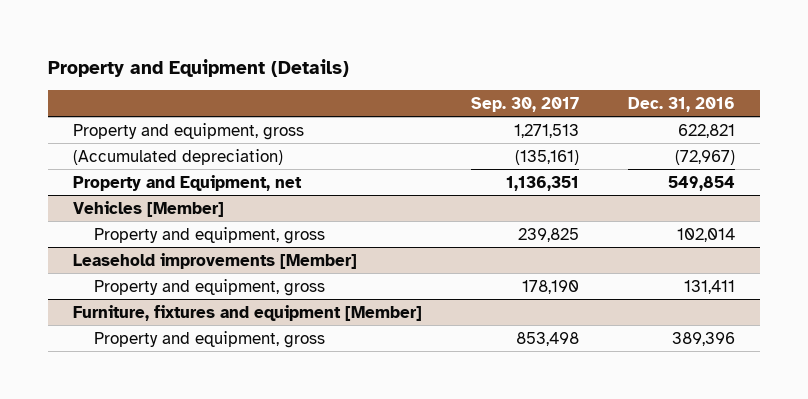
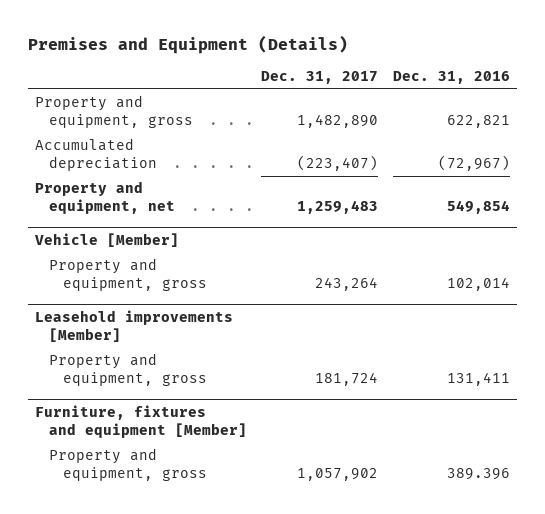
[47,58,349,77] Property and Equipment (Details) -> [27,34,348,54] Premises and Equipment (Details)
[470,97,579,113] Sep. 30, 2017 -> none
none -> [261,71,379,85] Dec. 31, 2017
[72,148,283,165] (Accumulated depreciation) -> [35,138,158,172] Accumulated depreciation
[72,174,302,191] Property and Equipment, net -> [35,181,176,215] Property and equipment, net
[72,200,224,217] Vehicles [Member] -> [35,233,180,248] Vehicle [Member]
[672,331,736,346] 389,396 -> [446,468,510,481] 389.396

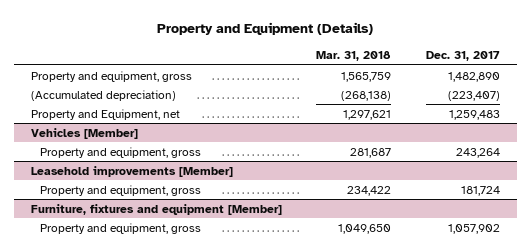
[27,34,348,54] Premises and Equipment (Details) -> [157,22,374,36] Property and Equipment (Details)
[392,71,510,85] Dec. 31, 2016 -> none
none -> [316,51,392,62] Mar. 31, 2018
[35,138,158,172] Accumulated depreciation -> [31,89,177,101] (Accumulated depreciation)
[35,181,176,215] Property and equipment, net -> [31,108,181,120] Property and Equipment, net
[35,233,180,248] Vehicle [Member] -> [31,127,139,139] Vehicles [Member]

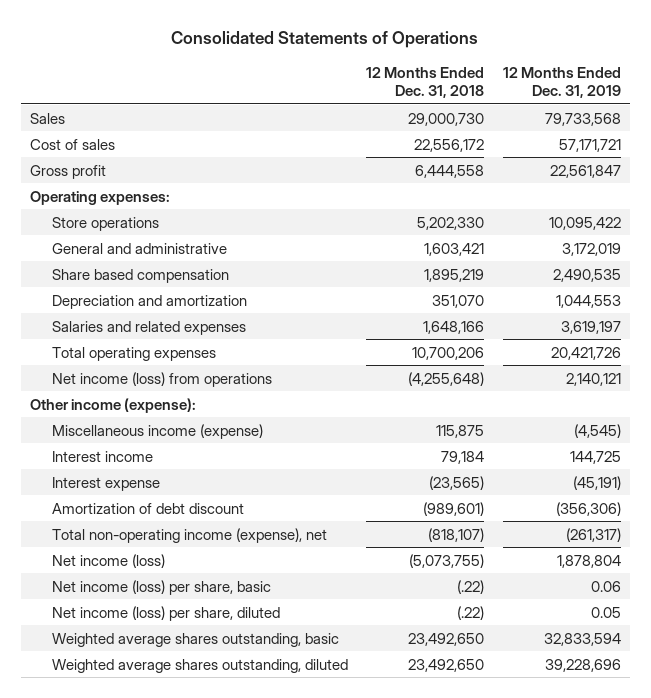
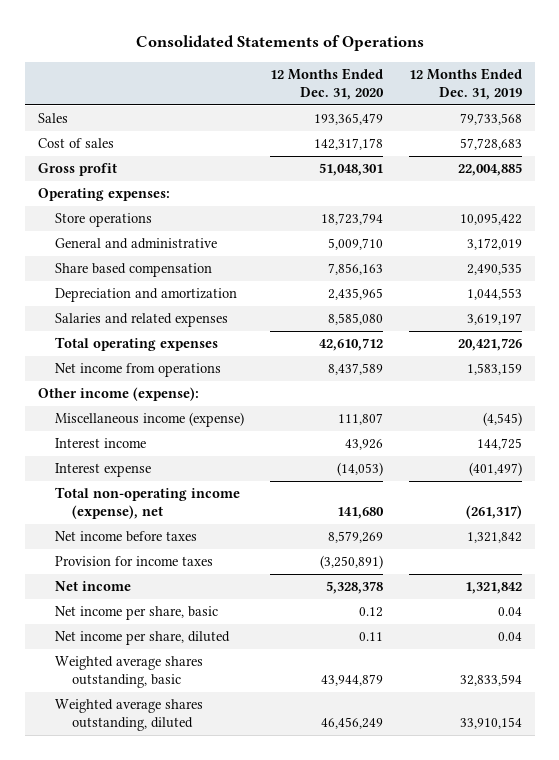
[366,66,485,99] 12 Months Ended Dec. 31, 2018 -> none
none -> [269,67,384,101] 12 Months Ended Dec. 31, 2020
[558,138,621,152] 57,171,721 -> [459,138,522,151] 57,728,683
[549,164,621,178] 22,561,847 -> [457,163,522,177] 22,004,885
[52,371,273,387] Net income (loss) from operations -> [54,363,221,378] Net income from operations
[565,372,621,386] 2,140,121 -> [466,363,522,376] 1,583,159
[52,502,245,514] Amortization of debt discount -> none
[572,475,621,490] (45,191) -> [468,462,522,477] (401,497)
none -> [54,531,197,543] Net income before taxes
none -> [54,556,213,567] Provision for income taxes
[52,553,166,568] Net income (loss) -> [54,581,131,592] Net income
[556,554,621,568] 1,878,804 -> [464,582,522,595] 1,321,842
[52,579,272,595] Net income (loss) per share, basic -> [54,606,218,621] Net income per share, basic
[590,580,621,592] 0.06 -> [497,607,522,617] 0.04
[52,605,281,621] Net income (loss) per share, diluted -> [54,631,230,646] Net income per share, diluted
[590,606,621,618] 0.05 -> [497,632,522,642] 0.04
[544,658,621,672] 39,228,696 -> [459,717,522,730] 33,910,154

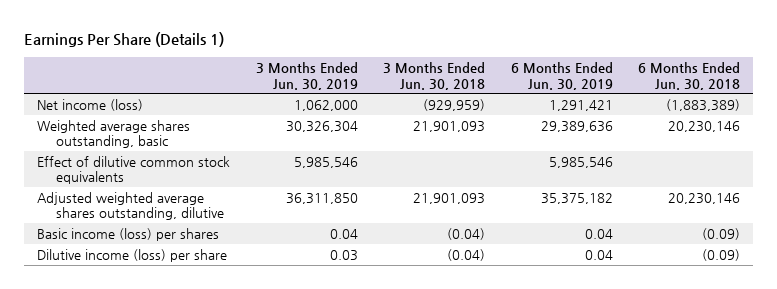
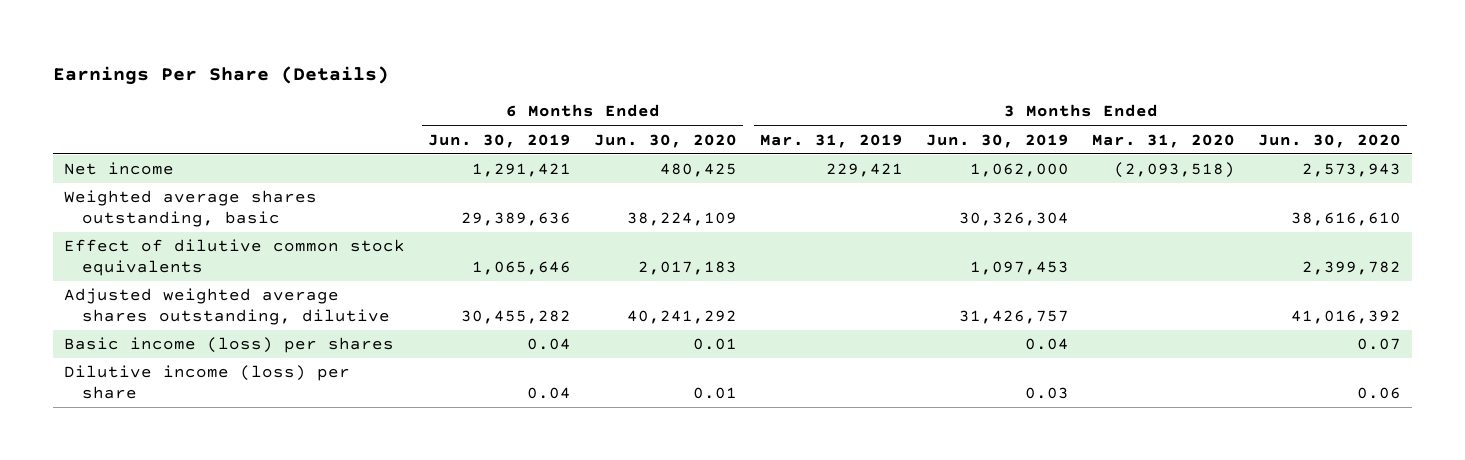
[24,32,225,48] Earnings Per Share (Details 1) -> [52,65,389,85] Earnings Per Share (Details)
[383,62,486,90] 3 Months Ended Jun. 30, 2018 -> none
[638,62,741,90] 6 Months Ended Jun. 30, 2018 -> none
none -> [594,133,738,148] Jun. 30, 2020
none -> [760,133,904,148] Mar. 31, 2019
none -> [1091,133,1235,148] Mar. 31, 2020
none -> [1257,133,1401,148] Jun. 30, 2020
[37,98,144,111] Net income (loss) -> [64,162,175,176] Net income
[293,156,358,168] 5,985,546 -> [970,261,1070,276] 1,097,453
[548,156,613,168] 5,985,546 -> [472,261,572,276] 1,065,646
[285,192,358,204] 36,311,850 -> [959,310,1070,325] 31,426,757
[540,192,613,204] 35,375,182 -> [461,310,572,325] 30,455,282

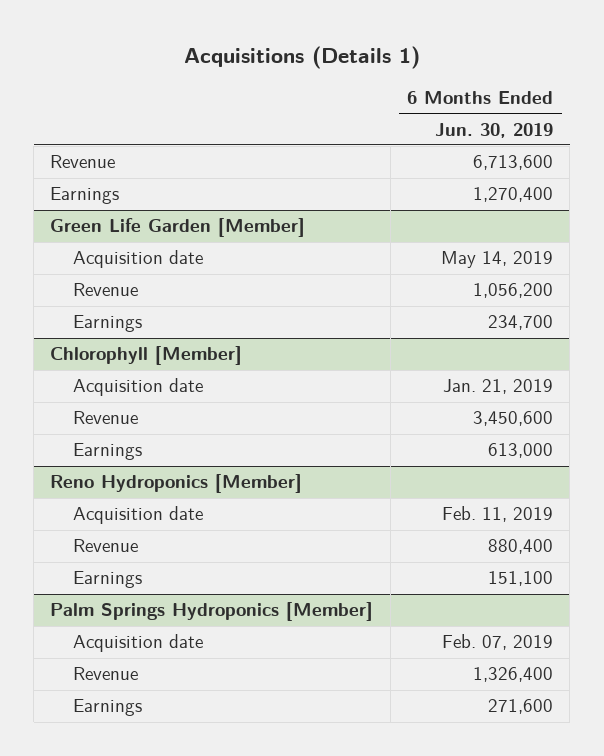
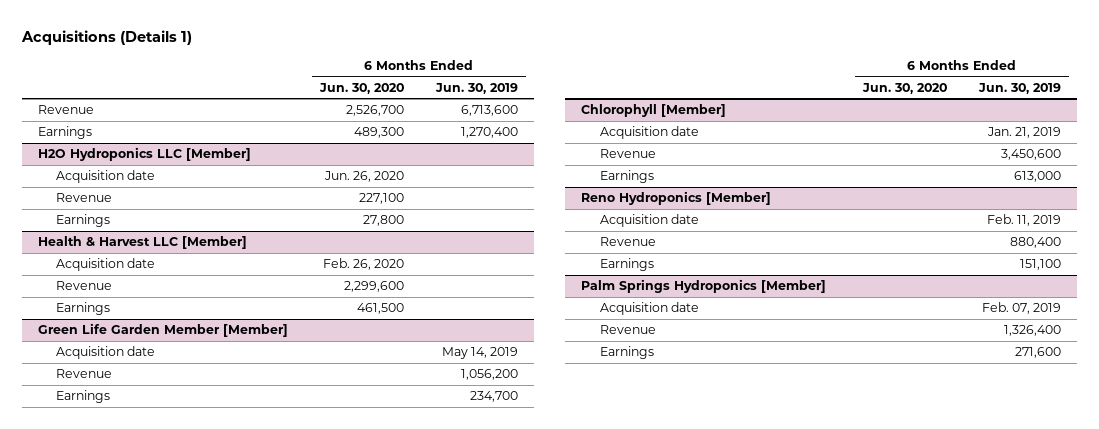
none -> [318,82,404,94] Jun. 30, 2020
none -> [37,147,251,162] H2O Hydroponics LLC [Member]
none -> [56,170,156,184] Acquisition date
none -> [56,193,113,203] Revenue
none -> [56,214,111,228] Earnings
none -> [37,236,247,250] Health & Harvest LLC [Member]
none -> [56,258,156,272] Acquisition date
none -> [56,281,113,291] Revenue
none -> [56,302,111,316] Earnings
[50,218,306,238] Green Life Garden [Member] -> [37,323,288,338] Green Life Garden Member [Member]

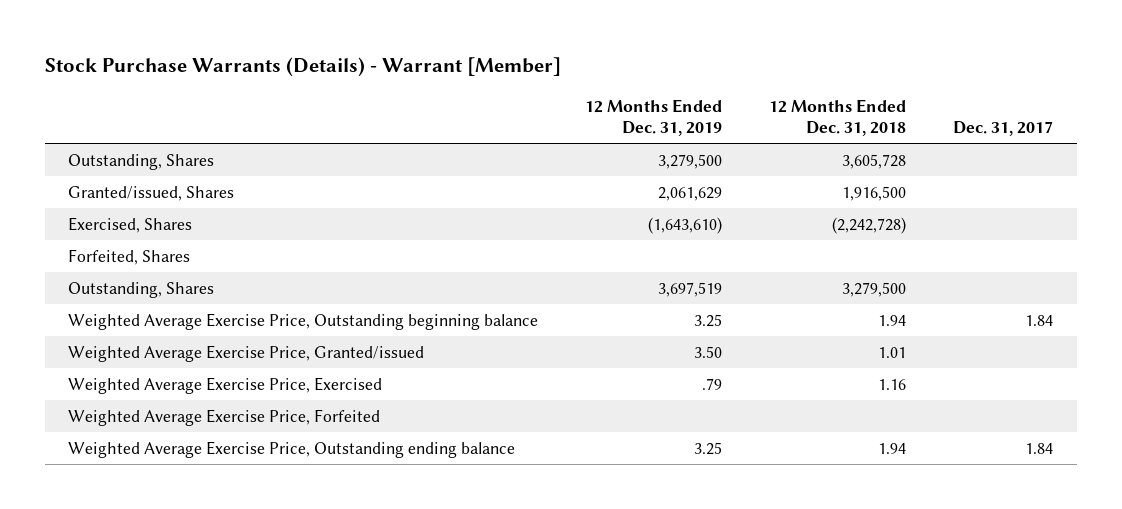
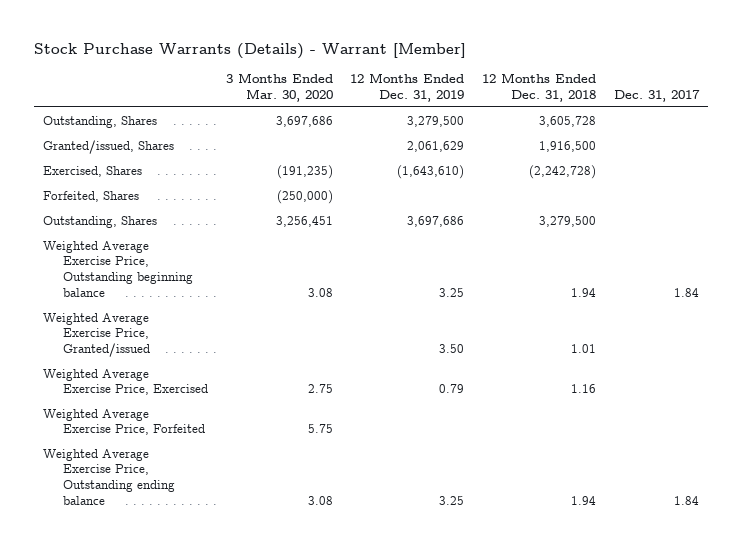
none -> [225,73,333,102] 3 Months Ended Mar. 30, 2020
[658,281,723,297] 3,697,519 -> [407,215,465,227] 3,697,686
[702,377,723,390] .79 -> [439,384,465,394] 0.79

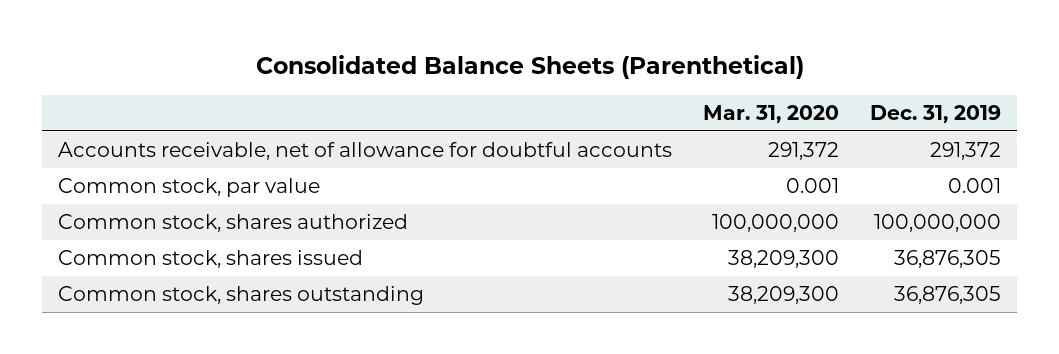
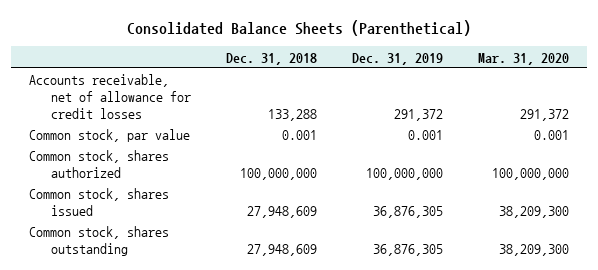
none -> [225,52,317,65] Dec. 31, 2018
[57,142,672,161] Accounts receivable, net of allowance for doubtful accounts -> [28,74,191,119] Accounts receivable, net of allowance for credit losses

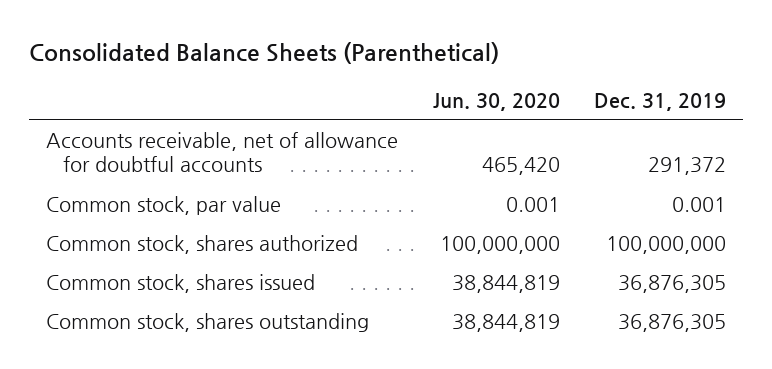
[225,52,317,65] Dec. 31, 2018 -> none
[477,52,569,65] Mar. 31, 2020 -> none
none -> [432,92,560,111] Jun. 30, 2020
[28,74,191,119] Accounts receivable, net of allowance for credit losses -> [46,131,399,173] Accounts receivable, net of allowance for doubtful accounts

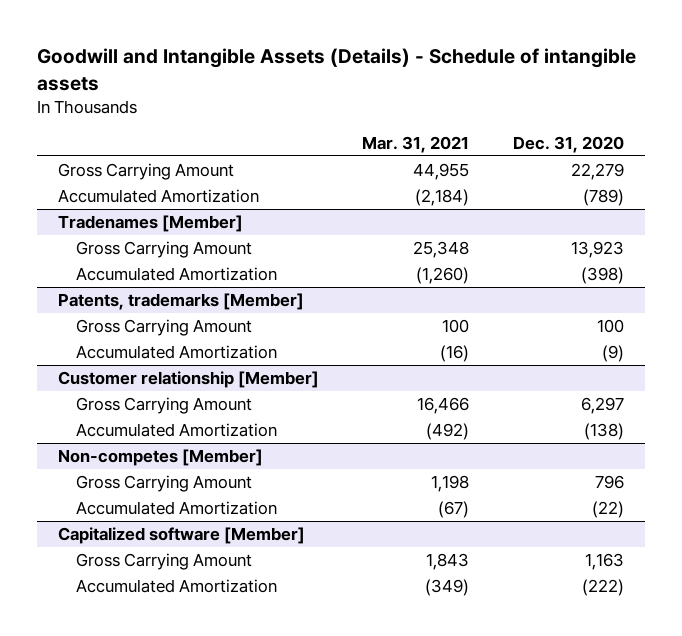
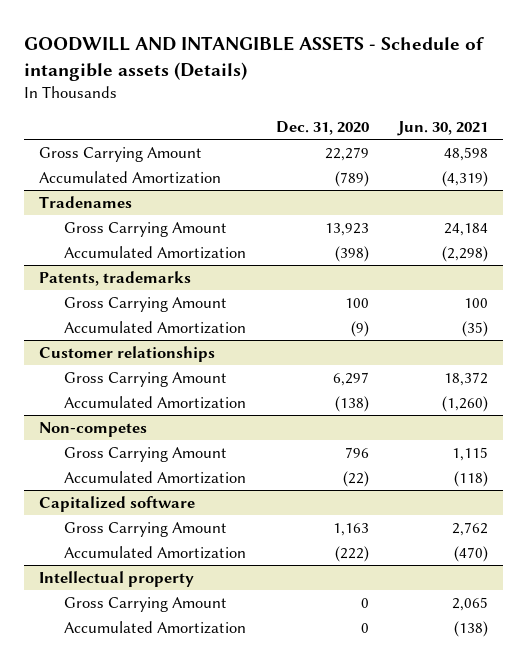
[36,48,636,91] Goodwill and Intangible Assets (Details) - Schedule of intangible assets -> [24,36,485,81] GOODWILL AND INTANGIBLE ASSETS - Schedule of intangible assets (Details)
[362,136,470,154] Mar. 31, 2021 -> none
none -> [397,121,489,137] Jun. 30, 2021
[58,214,244,232] Tradenames [Member] -> [39,195,133,208] Tradenames
[58,292,305,310] Patents, trademarks [Member] -> [39,270,192,286] Patents, trademarks
[58,370,320,388] Customer relationship [Member] -> [39,345,216,362] Customer relationships
[58,448,264,466] Non-competes [Member] -> [39,421,148,437] Non-competes
[58,526,306,544] Capitalized software [Member] -> [39,495,196,512] Capitalized software
none -> [39,570,195,587] Intellectual property
none -> [64,596,228,612] Gross Carrying Amount
none -> [64,620,247,634] Accumulated Amortization

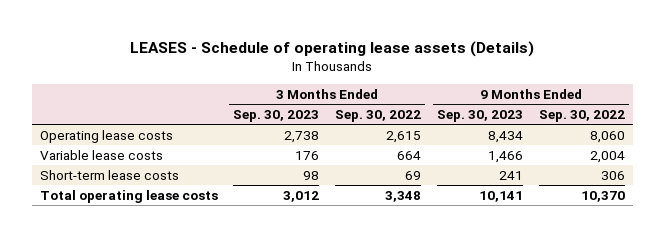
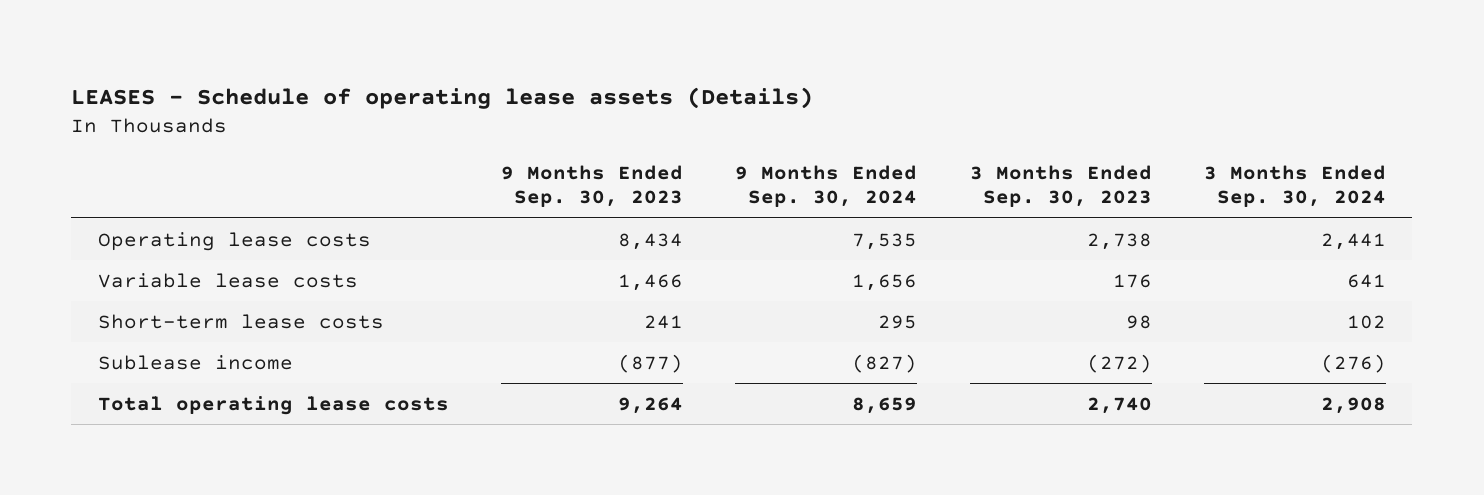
[335,110,422,123] Sep. 30, 2022 -> none
[539,110,626,123] Sep. 30, 2022 -> none
none -> [735,164,918,208] 9 Months Ended Sep. 30, 2024
none -> [1204,164,1387,208] 3 Months Ended Sep. 30, 2024
none -> [97,354,293,370] Sublease income
[283,190,320,202] 3,012 -> [1086,396,1152,414] 2,740
[479,190,524,202] 10,141 -> [617,396,683,414] 9,264

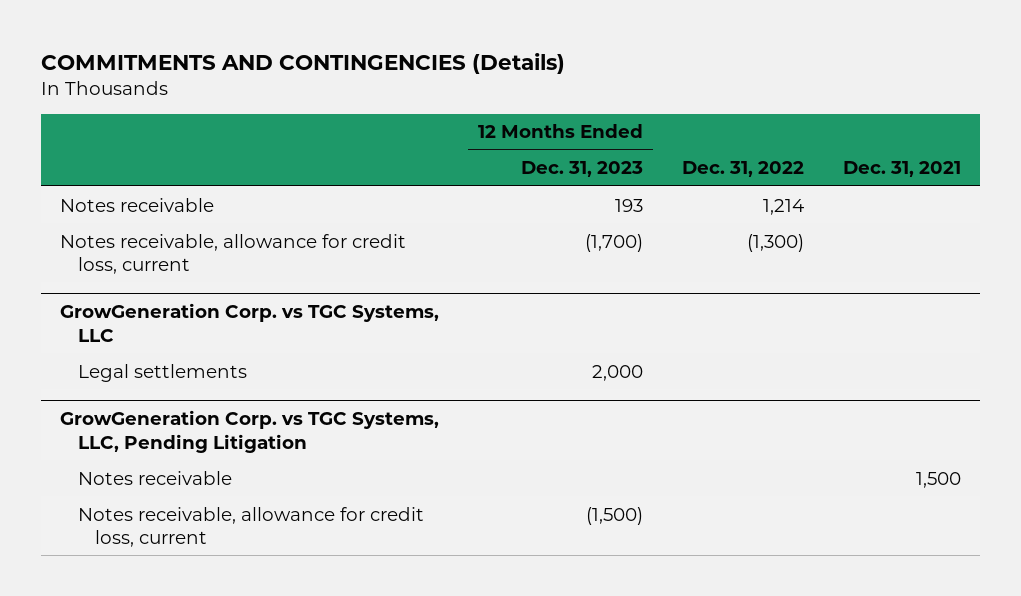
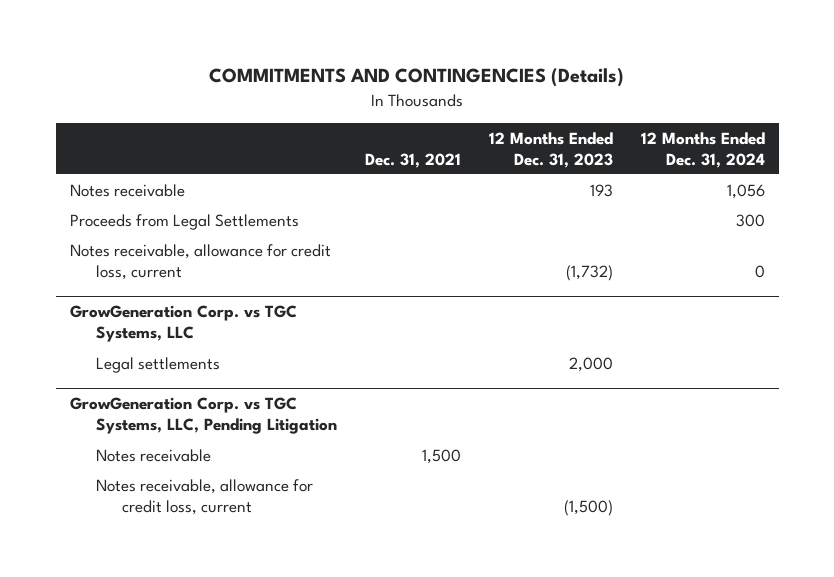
[681,161,804,178] Dec. 31, 2022 -> none
none -> [640,131,765,168] 12 Months Ended Dec. 31, 2024
none -> [69,213,299,230] Proceeds from Legal Settlements
[585,233,644,252] (1,700) -> [565,264,613,281] (1,732)

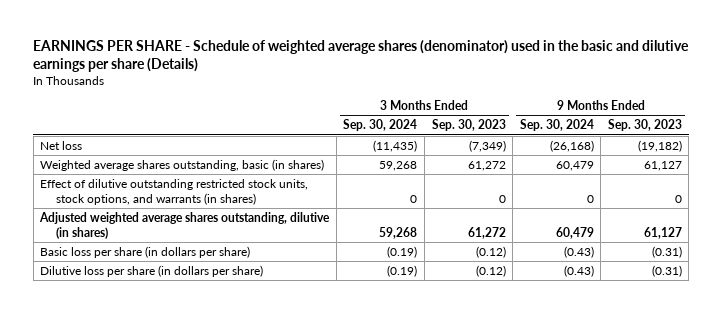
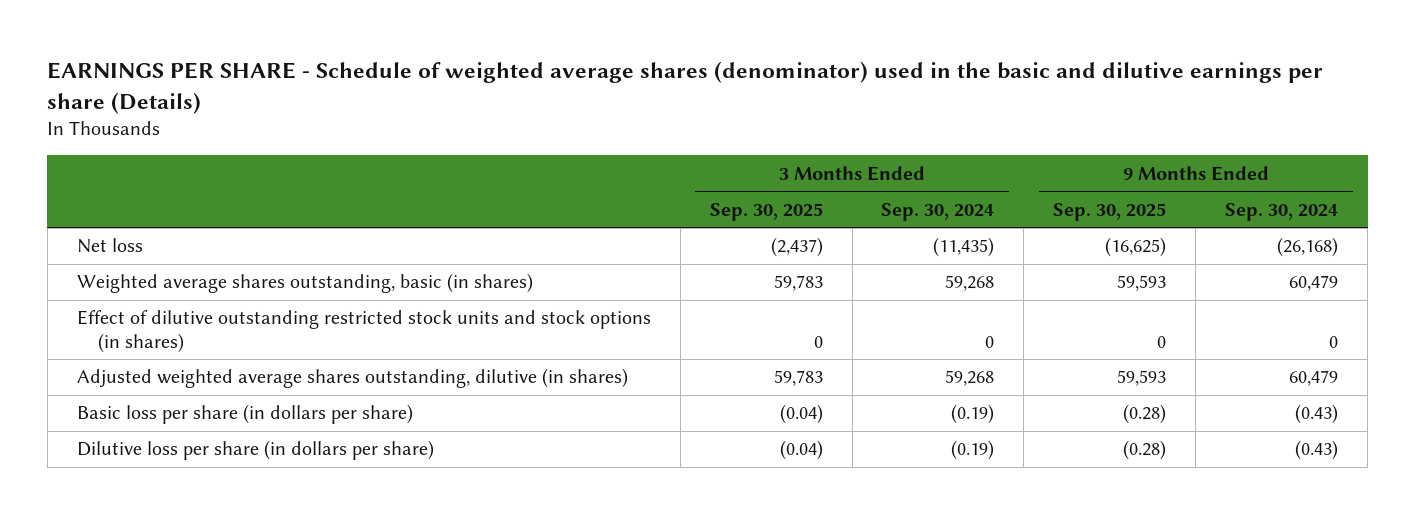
[431,119,506,132] Sep. 30, 2023 -> none
[607,119,682,132] Sep. 30, 2023 -> none
none -> [709,202,823,221] Sep. 30, 2025
none -> [1053,202,1167,221] Sep. 30, 2025
[40,178,309,205] Effect of dilutive outstanding restricted stock units, stock options, and warrants (in shares) -> [76,310,651,353] Effect of dilutive outstanding restricted stock units and stock options (in shares)

